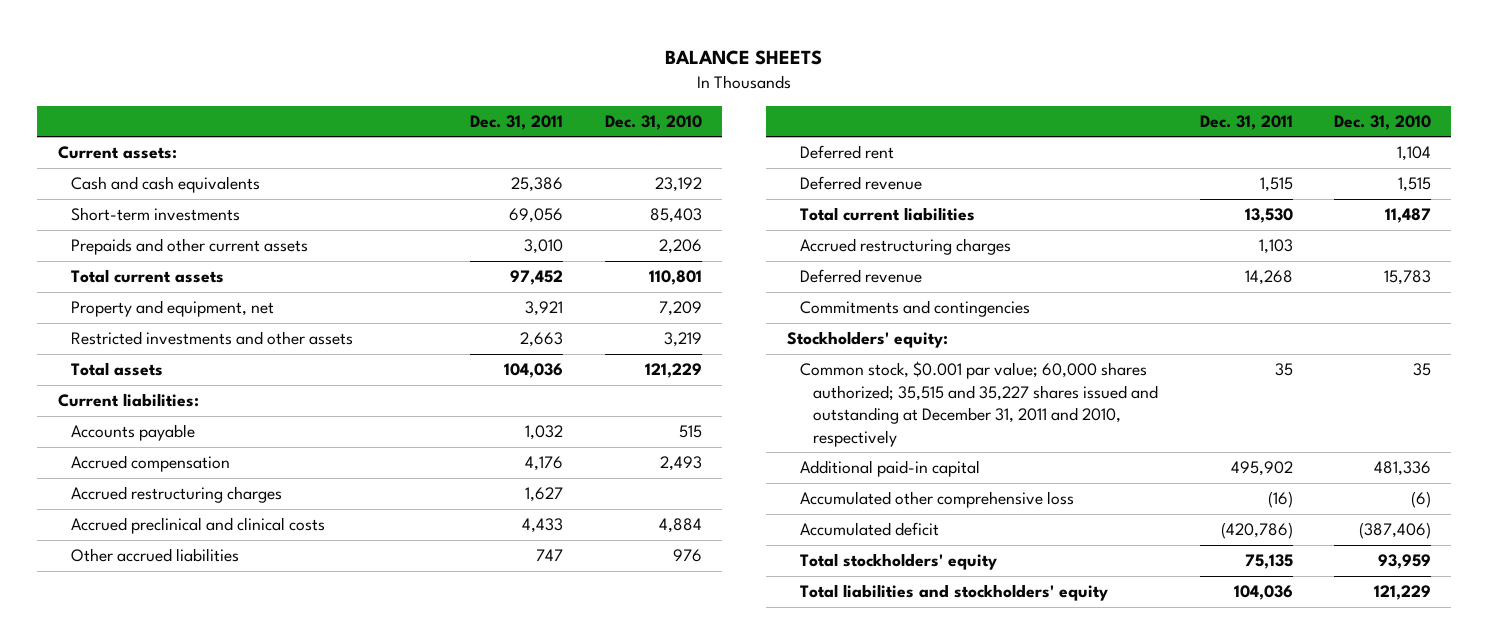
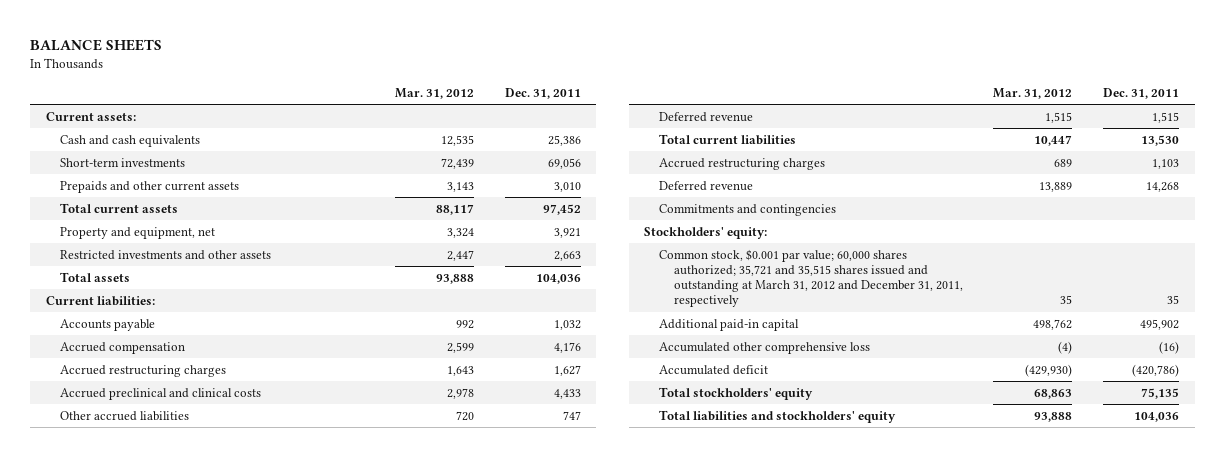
[604,114,702,130] Dec. 31, 2010 -> none
none -> [394,87,474,99] Mar. 31, 2012
[800,145,895,160] Deferred rent -> none
[800,361,1159,447] Common stock, $0.001 par value; 60,000 shares authorized; 35,515 and 35,227 shares issued and outstanding at December 31, 2011 and 2010, respectively -> [658,248,963,308] Common stock, $0.001 par value; 60,000 shares authorized; 35,721 and 35,515 shares issued and outstanding at March 31, 2012 and December 31, 2011, respectively

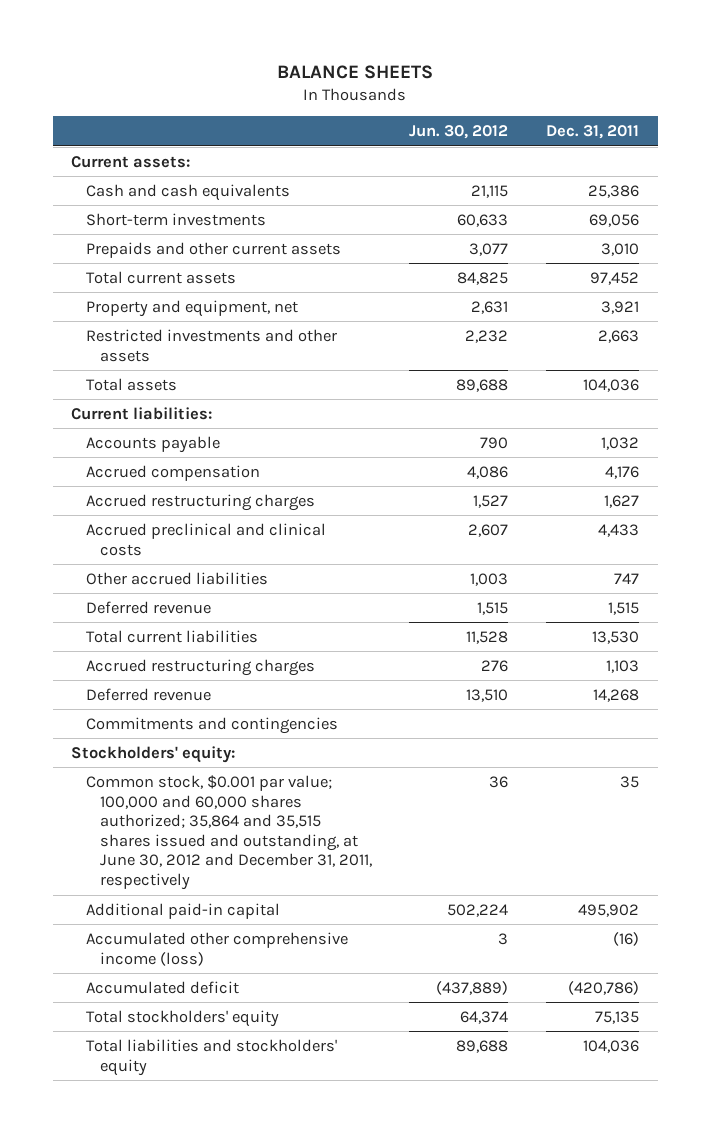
[394,87,474,99] Mar. 31, 2012 -> none
none -> [409,125,509,140] Jun. 30, 2012
[658,248,963,308] Common stock, $0.001 par value; 60,000 shares authorized; 35,721 and 35,515 shares issued and outstanding at March 31, 2012 and December 31, 2011, respectively -> [85,774,372,891] Common stock, $0.001 par value; 100,000 and 60,000 shares authorized; 35,864 and 35,515 shares issued and outstanding, at June 30, 2012 and December 31, 2011, respectively
[658,341,870,354] Accumulated other comprehensive loss -> [85,931,348,966] Accumulated other comprehensive income (loss)

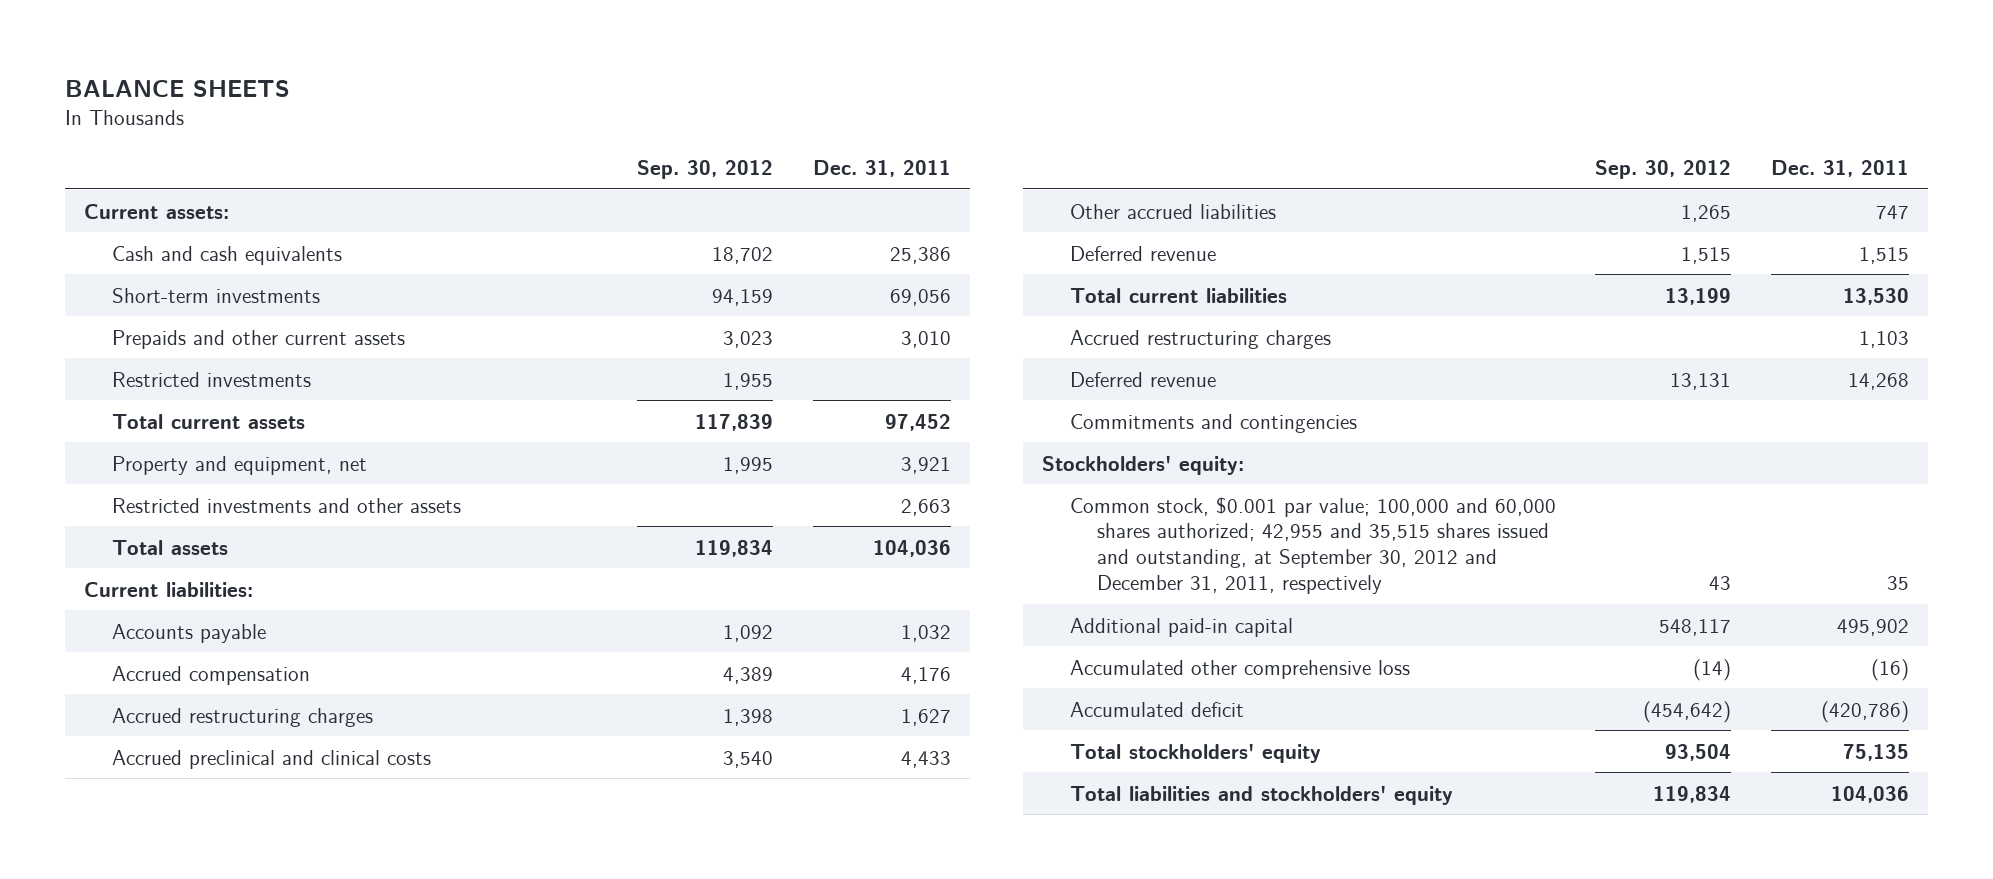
[409,125,509,140] Jun. 30, 2012 -> none
none -> [637,160,774,180] Sep. 30, 2012
none -> [111,371,311,387] Restricted investments
[85,774,372,891] Common stock, $0.001 par value; 100,000 and 60,000 shares authorized; 35,864 and 35,515 shares issued and outstanding, at June 30, 2012 and December 31, 2011, respectively -> [1069,496,1556,595] Common stock, $0.001 par value; 100,000 and 60,000 shares authorized; 42,955 and 35,515 shares issued and outstanding, at September 30, 2012 and December 31, 2011, respectively
[85,931,348,966] Accumulated other comprehensive income (loss) -> [1069,659,1410,679] Accumulated other comprehensive loss

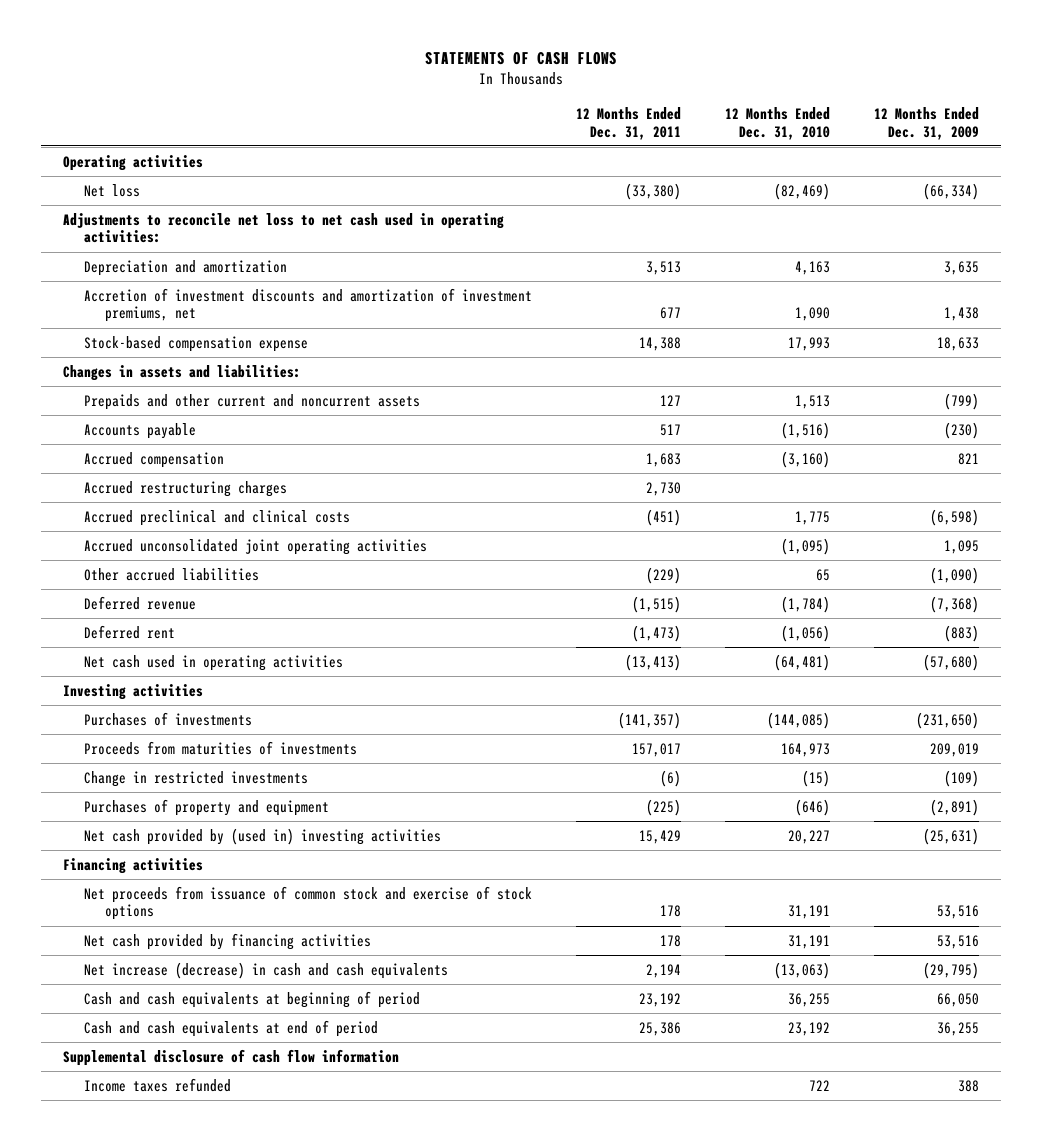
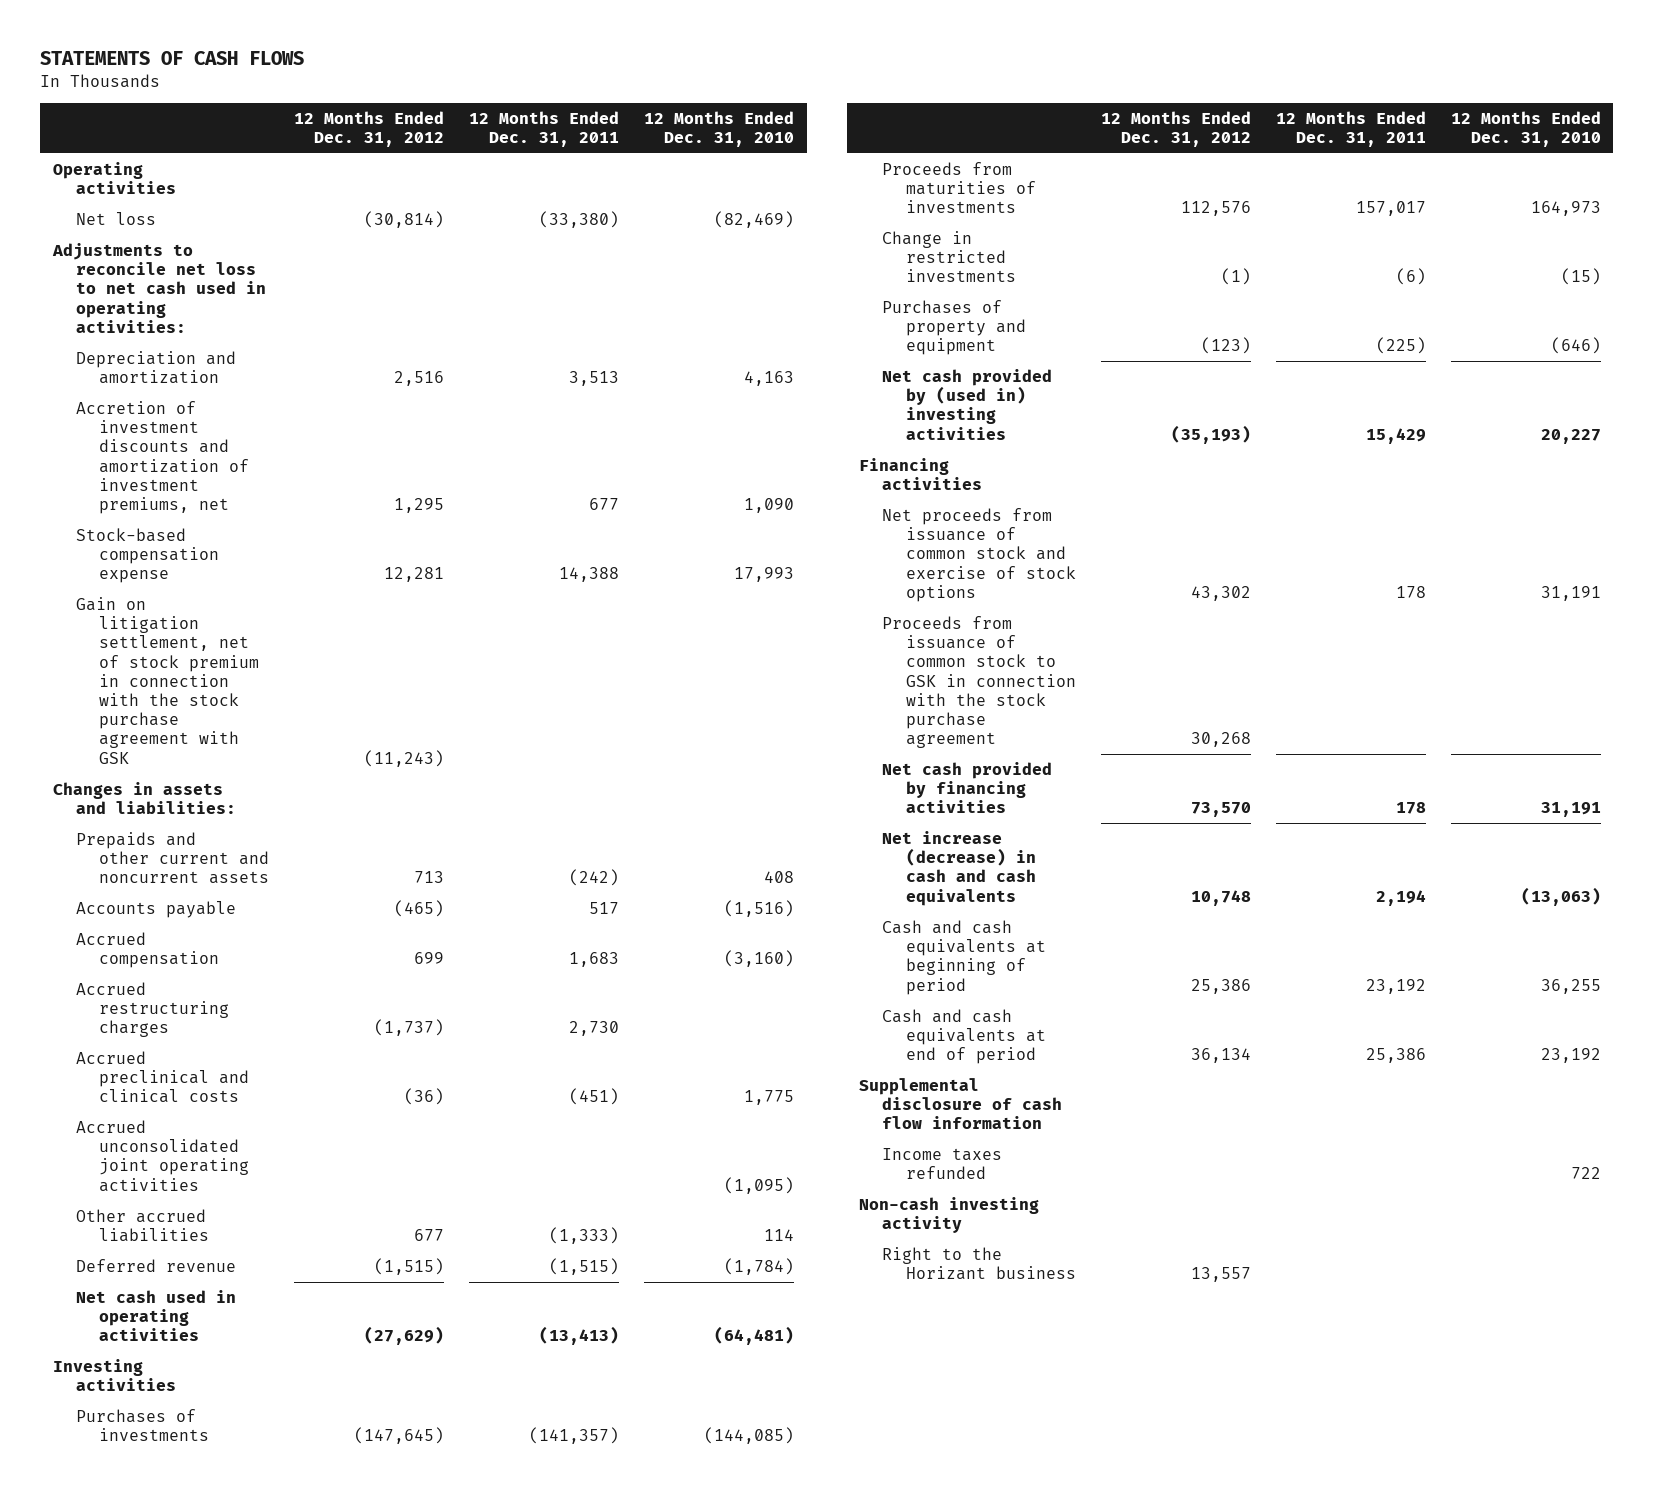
[873,106,979,140] 12 Months Ended Dec. 31, 2009 -> none
none -> [294,110,445,147] 12 Months Ended Dec. 31, 2012
none -> [75,597,260,764] Gain on litigation settlement, net of stock premium in connection with the stock purchase agreement with GSK
[660,394,682,406] 127 -> [569,869,620,887] (242)
[794,394,830,409] 1,513 -> [764,871,795,884] 408
[646,566,682,584] (229) -> [549,1227,620,1245] (1,333)
[815,568,830,581] 65 -> [764,1229,795,1242] 114
[84,624,176,639] Deferred rent -> none
none -> [882,616,1076,749] Proceeds from issuance of common stock to GSK in connection with the stock purchase agreement
none -> [859,1197,1040,1234] Non-cash investing activity
none -> [882,1247,1076,1281] Right to the Horizant business

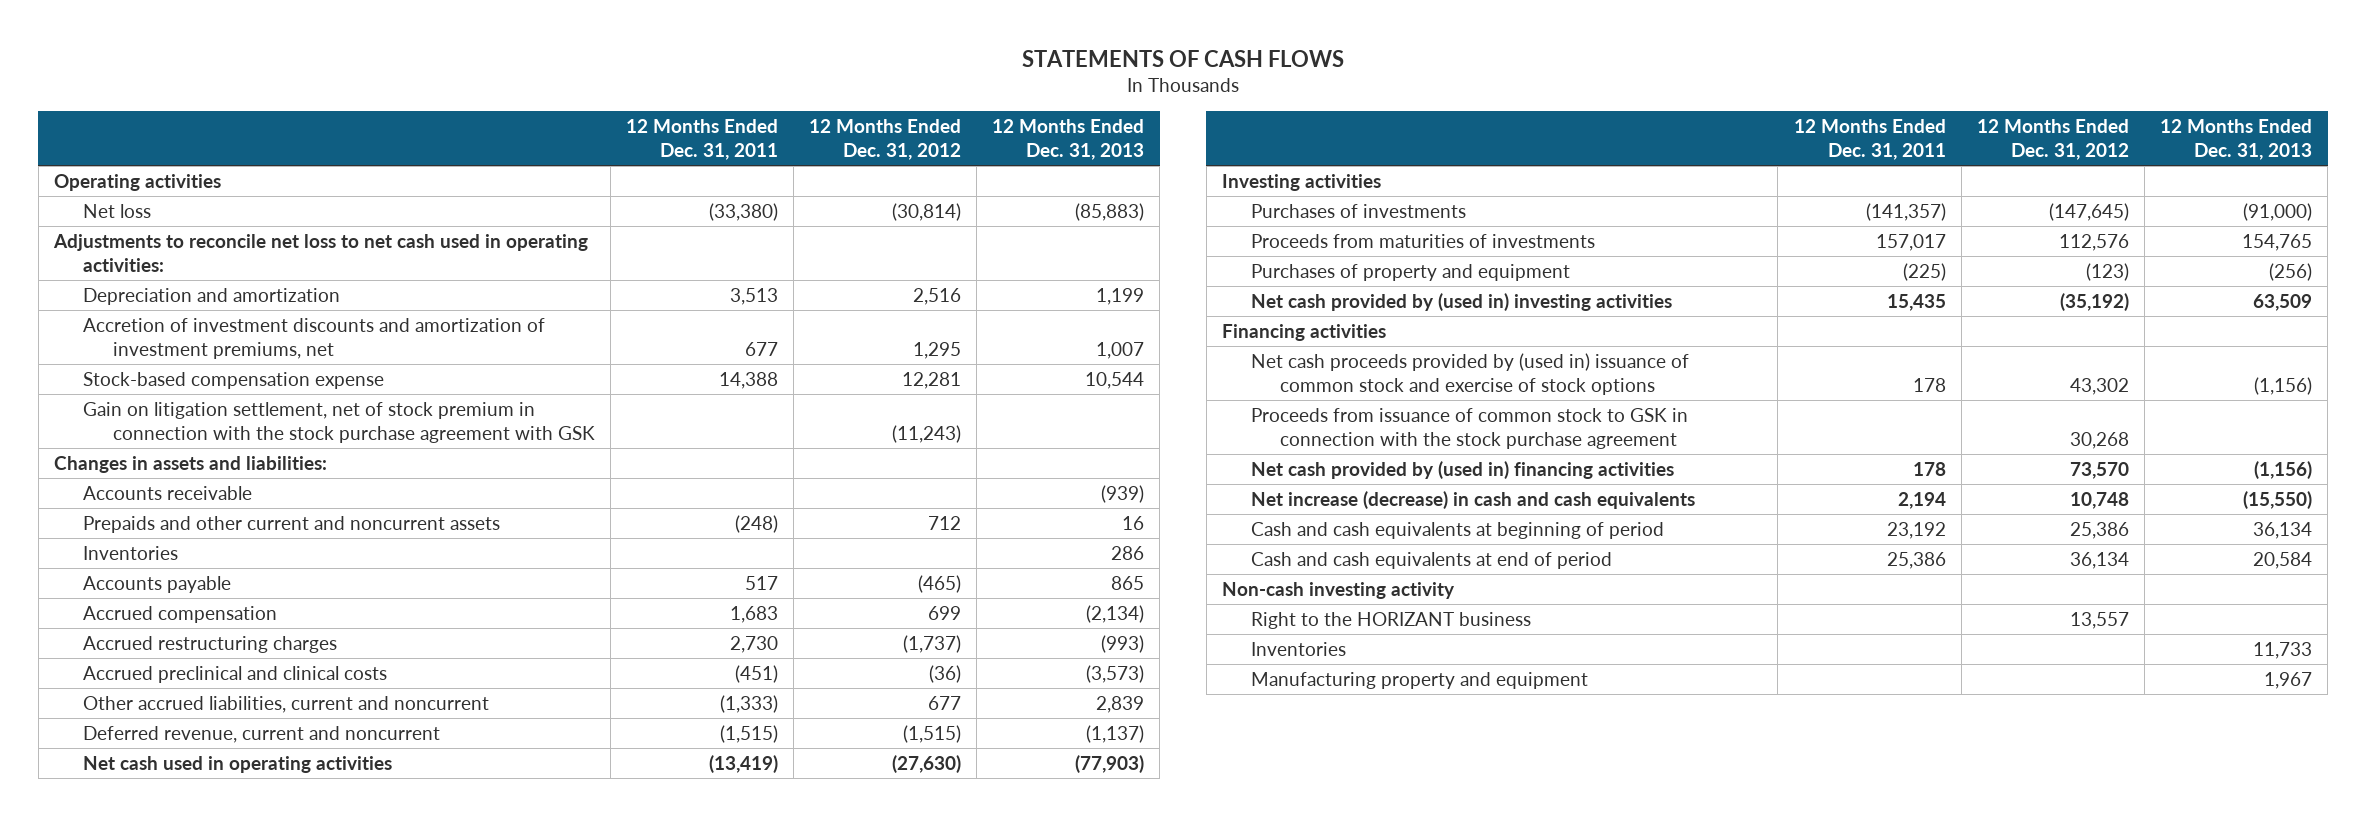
[644,110,795,147] 12 Months Ended Dec. 31, 2010 -> none
none -> [992,118,1145,160] 12 Months Ended Dec. 31, 2013
none -> [83,485,253,500] Accounts receivable
[414,871,445,884] 713 -> [928,515,962,530] 712
[569,869,620,887] (242) -> [734,514,778,533] (248)
none -> [83,545,179,560] Inventories
[75,1120,250,1192] Accrued unconsolidated joint operating activities -> none
[75,1209,210,1243] Other accrued liabilities -> [83,695,490,713] Other accrued liabilities, current and noncurrent
[75,1259,236,1273] Deferred revenue -> [83,725,441,743] Deferred revenue, current and noncurrent
[364,1326,445,1346] (27,629) -> [892,754,962,773] (27,630)
[539,1326,620,1346] (13,413) -> [708,754,778,773] (13,419)
[882,231,1016,283] Change in restricted investments -> none
[1170,424,1251,444] (35,193) -> [2059,292,2129,311] (35,192)
[1365,427,1426,444] 15,429 -> [1886,293,1946,311] 15,435
[882,508,1076,602] Net proceeds from issuance of common stock and exercise of stock options -> [1251,352,1690,395] Net cash proceeds provided by (used in) issuance of common stock and exercise of stock options
[882,762,1053,814] Net cash provided by financing activities -> [1251,460,1675,479] Net cash provided by (used in) financing activities
[859,1078,1063,1130] Supplemental disclosure of cash flow information -> none
[882,1148,1003,1180] Income taxes refunded -> none
[882,1247,1076,1281] Right to the Horizant business -> [1251,611,1532,629] Right to the HORIZANT business
none -> [1251,641,1347,656] Inventories
none -> [1251,671,1589,689] Manufacturing property and equipment

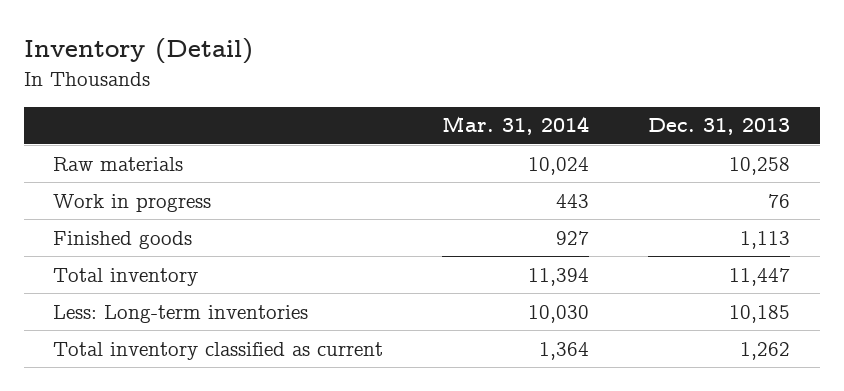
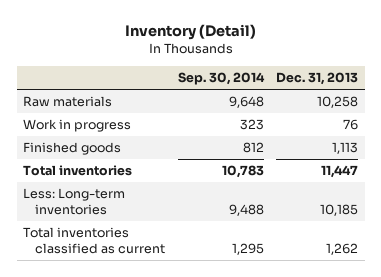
[442,116,590,136] Mar. 31, 2014 -> none
none -> [177,72,265,86] Sep. 30, 2014
[53,267,199,286] Total inventory -> [23,165,133,177] Total inventories
[53,341,384,360] Total inventory classified as current -> [23,227,165,255] Total inventories classified as current

